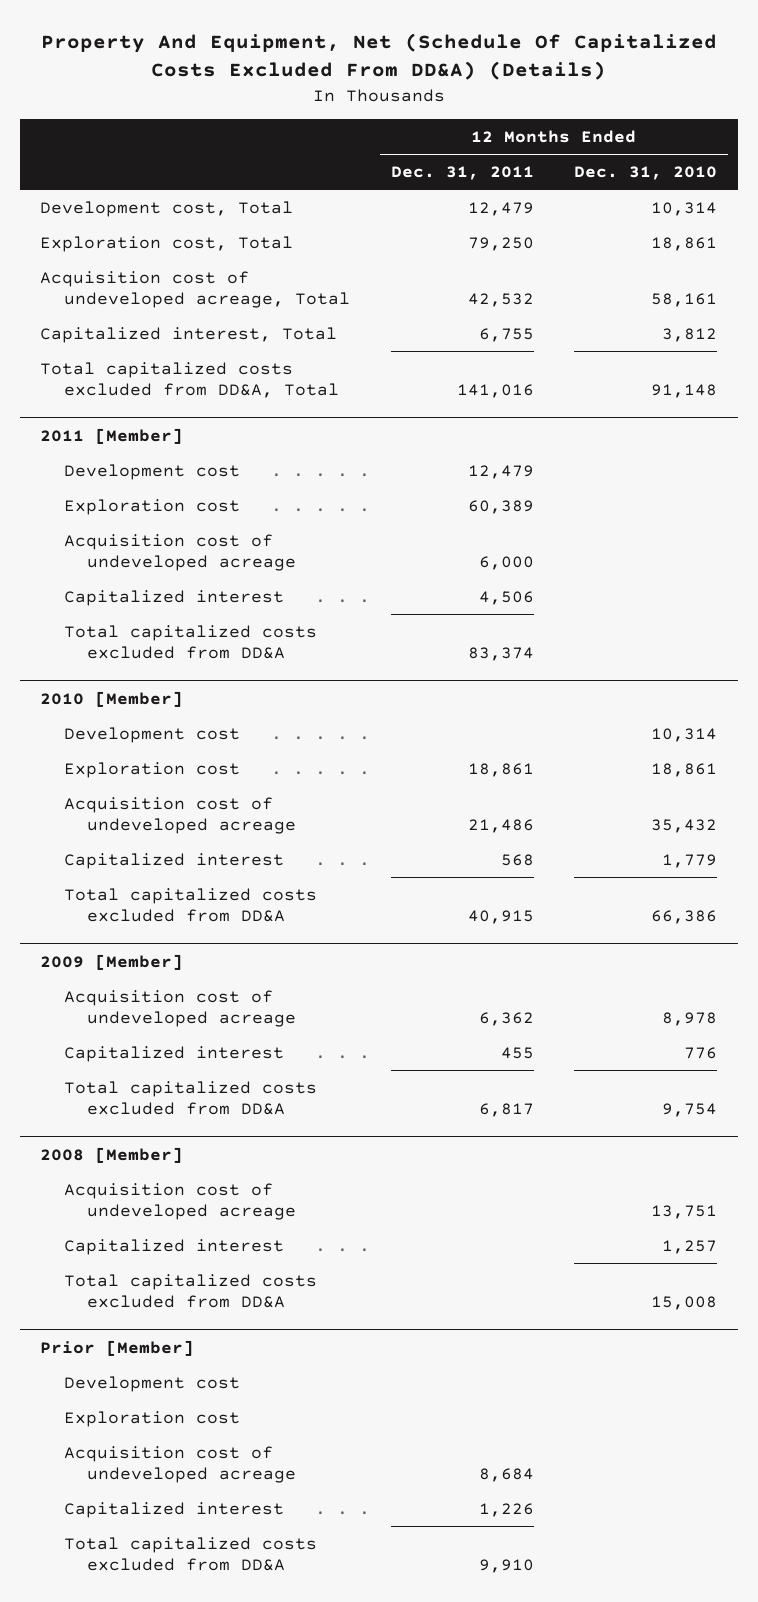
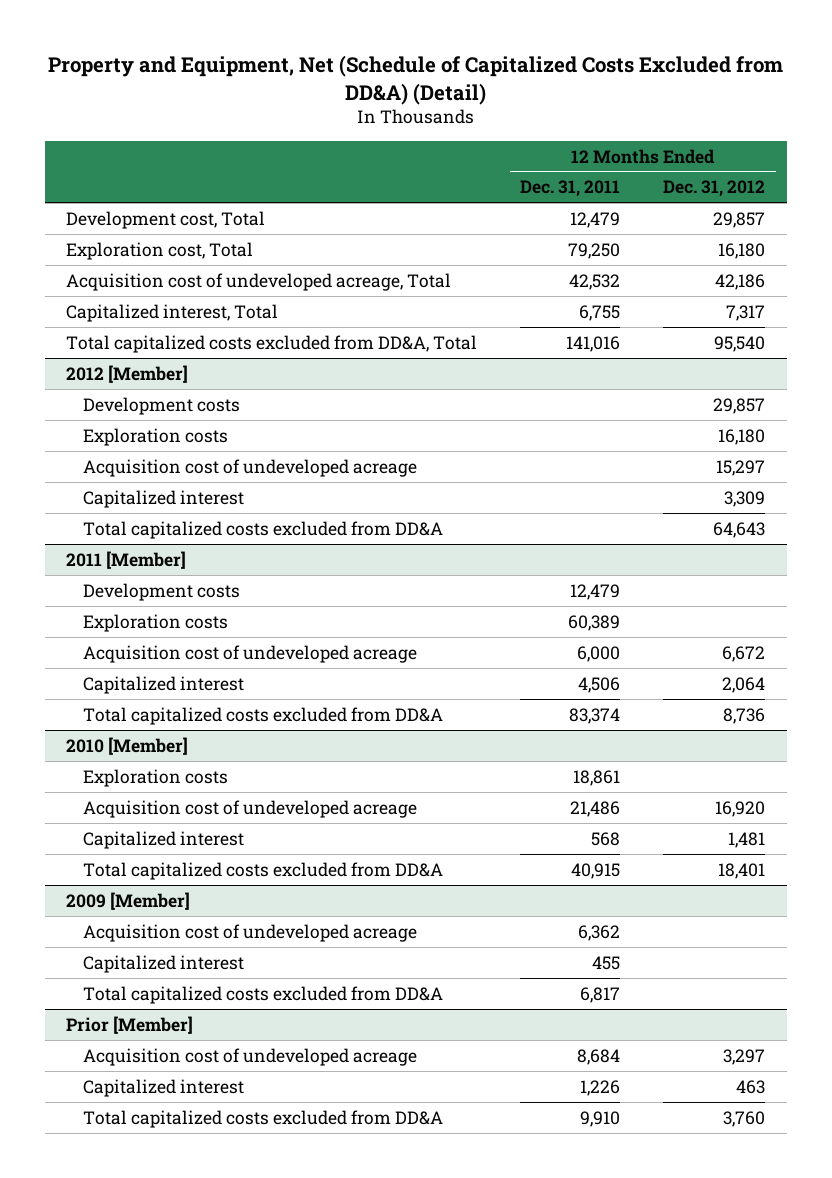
[40,33,717,81] Property And Equipment, Net (Schedule Of Capitalized Costs Excluded From DD&A) (Details) -> [47,55,783,105] Property and Equipment, Net (Schedule of Capitalized Costs Excluded from DD&A) (Detail)
[574,166,718,181] Dec. 31, 2010 -> none
none -> [663,180,766,198] Dec. 31, 2012
none -> [66,364,189,383] 2012 [Member]
none -> [83,396,241,415] Development costs
none -> [83,427,229,446] Exploration costs
none -> [83,458,418,477] Acquisition cost of undeveloped acreage
none -> [83,489,245,508] Capitalized interest
none -> [83,520,444,539] Total capitalized costs excluded from DD&A
[63,463,240,480] Development cost -> [83,582,241,601] Development costs
[63,498,240,515] Exploration cost -> [83,613,229,632] Exploration costs
[63,726,240,743] Development cost -> none
[63,761,240,778] Exploration cost -> [83,768,229,787] Exploration costs
[40,1146,184,1163] 2008 [Member] -> none
[63,1182,297,1221] Acquisition cost of undeveloped acreage -> none
[63,1238,284,1255] Capitalized interest -> none
[63,1273,317,1309] Total capitalized costs excluded from DD&A -> none
[63,1375,240,1392] Development cost -> none
[63,1410,240,1427] Exploration cost -> none

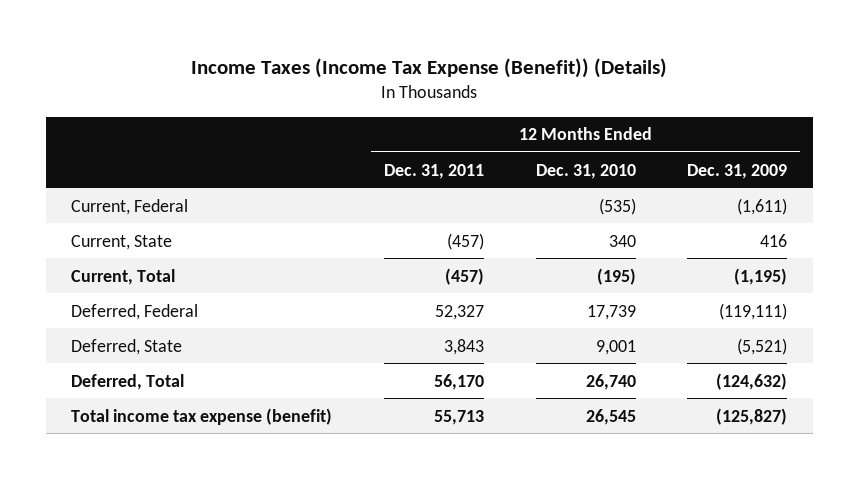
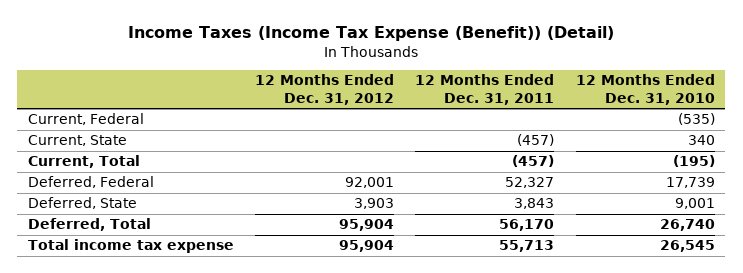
[191,57,668,78] Income Taxes (Income Tax Expense (Benefit)) (Details) -> [128,26,615,42] Income Taxes (Income Tax Expense (Benefit)) (Detail)
[687,163,788,179] Dec. 31, 2009 -> none
none -> [255,74,395,105] 12 Months Ended Dec. 31, 2012
[71,407,333,425] Total income tax expense (benefit) -> [28,239,235,254] Total income tax expense

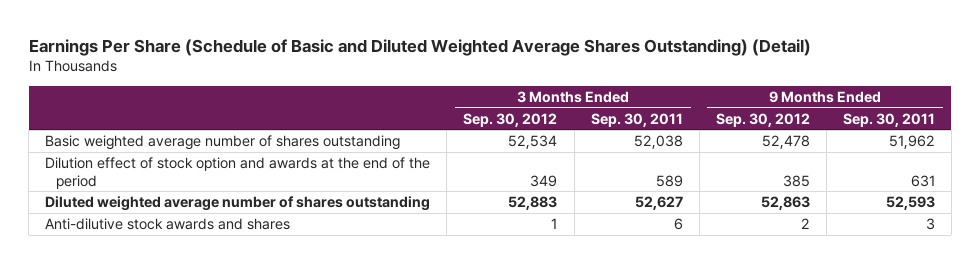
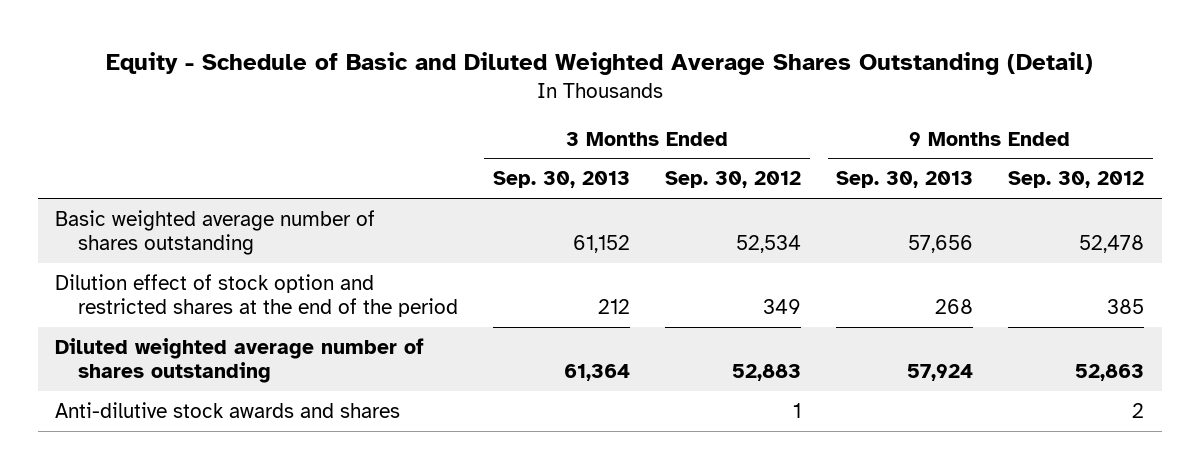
[28,38,811,56] Earnings Per Share (Schedule of Basic and Diluted Weighted Average Shares Outstanding) (Detail) -> [105,52,1093,76] Equity - Schedule of Basic and Diluted Weighted Average Shares Outstanding (Detail)
[590,112,683,127] Sep. 30, 2011 -> none
[842,112,935,127] Sep. 30, 2011 -> none
none -> [493,171,631,189] Sep. 30, 2013
none -> [836,171,974,189] Sep. 30, 2013
[45,156,431,189] Dilution effect of stock option and awards at the end of the period -> [55,273,458,317] Dilution effect of stock option and restricted shares at the end of the period

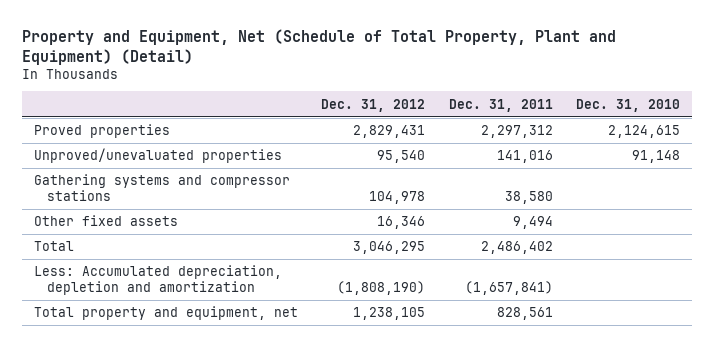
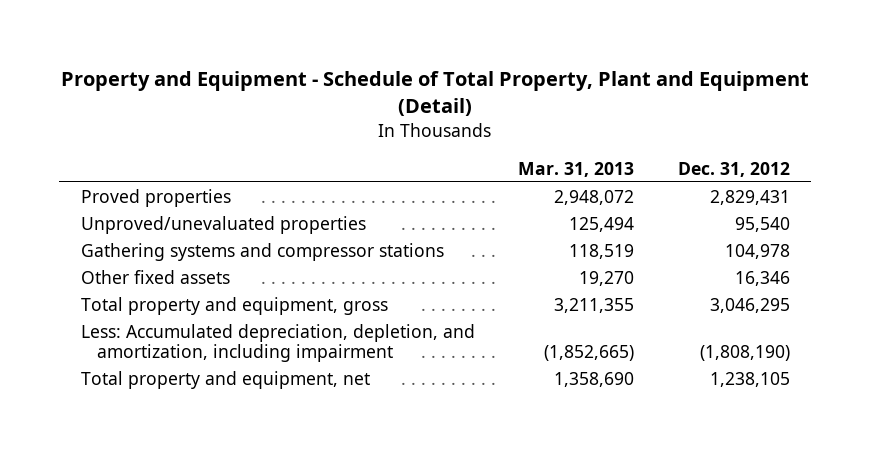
[22,28,617,65] Property and Equipment, Net (Schedule of Total Property, Plant and Equipment) (Detail) -> [61,71,810,117] Property and Equipment - Schedule of Total Property, Plant and Equipment (Detail)
[448,98,553,112] Dec. 31, 2011 -> none
[576,98,681,112] Dec. 31, 2010 -> none
none -> [518,161,635,177] Mar. 31, 2013
[33,241,74,252] Total -> [80,296,388,315] Total property and equipment, gross
[33,265,282,296] Less: Accumulated depreciation, depletion and amortization -> [80,323,475,363] Less: Accumulated depreciation, depletion, and amortization, including impairment

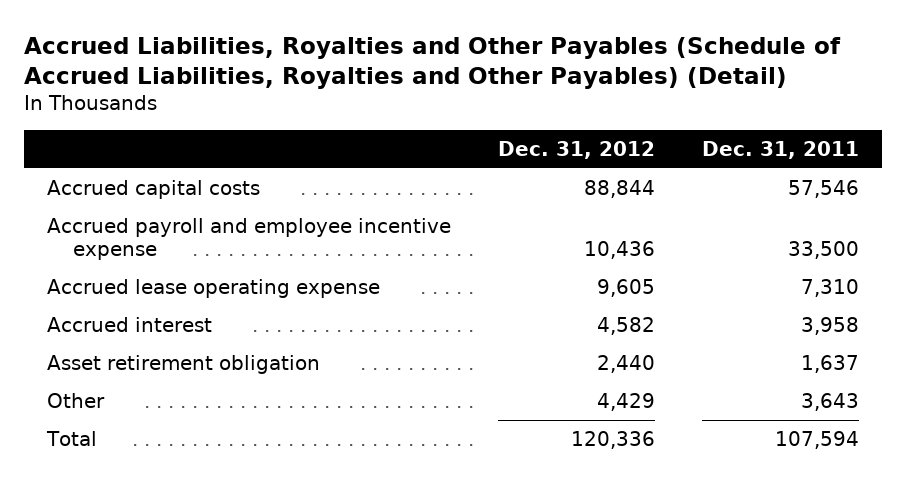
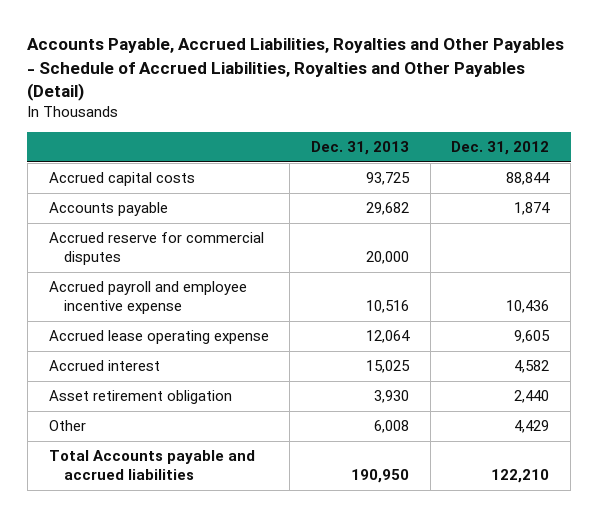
[23,36,841,90] Accrued Liabilities, Royalties and Other Payables (Schedule of Accrued Liabilities, Royalties and Other Payables) (Detail) -> [27,38,565,101] Accounts Payable, Accrued Liabilities, Royalties and Other Payables - Schedule of Accrued Liabilities, Royalties and Other Payables (Detail)
[701,140,859,159] Dec. 31, 2011 -> none
none -> [310,140,409,155] Dec. 31, 2013
none -> [48,202,168,217] Accounts payable
none -> [48,232,264,266] Accrued reserve for commercial disputes
[46,430,98,446] Total -> none
none -> [48,450,255,481] Total Accounts payable and accrued liabilities

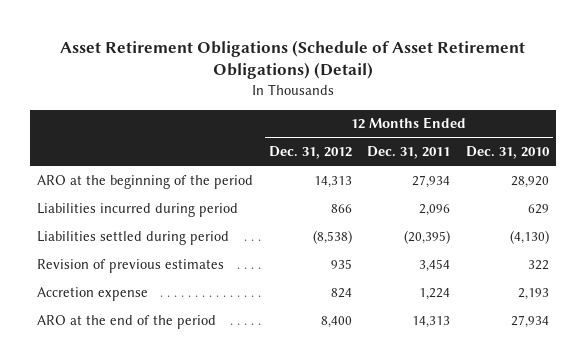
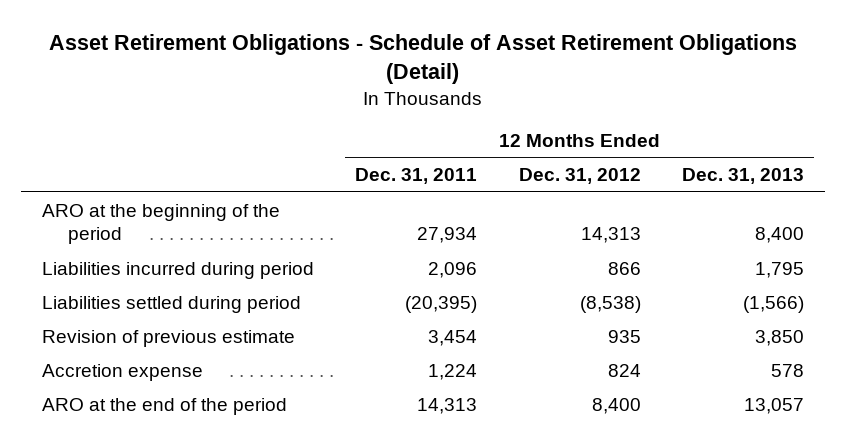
[60,39,526,80] Asset Retirement Obligations (Schedule of Asset Retirement Obligations) (Detail) -> [48,34,797,85] Asset Retirement Obligations - Schedule of Asset Retirement Obligations (Detail)
[465,146,550,160] Dec. 31, 2010 -> none
none -> [681,168,804,185] Dec. 31, 2013
[37,258,225,273] Revision of previous estimates -> [41,329,295,347] Revision of previous estimate

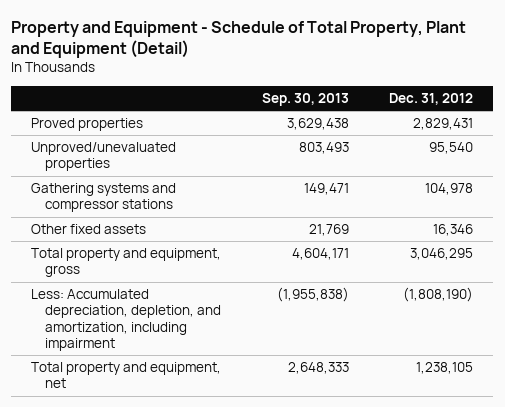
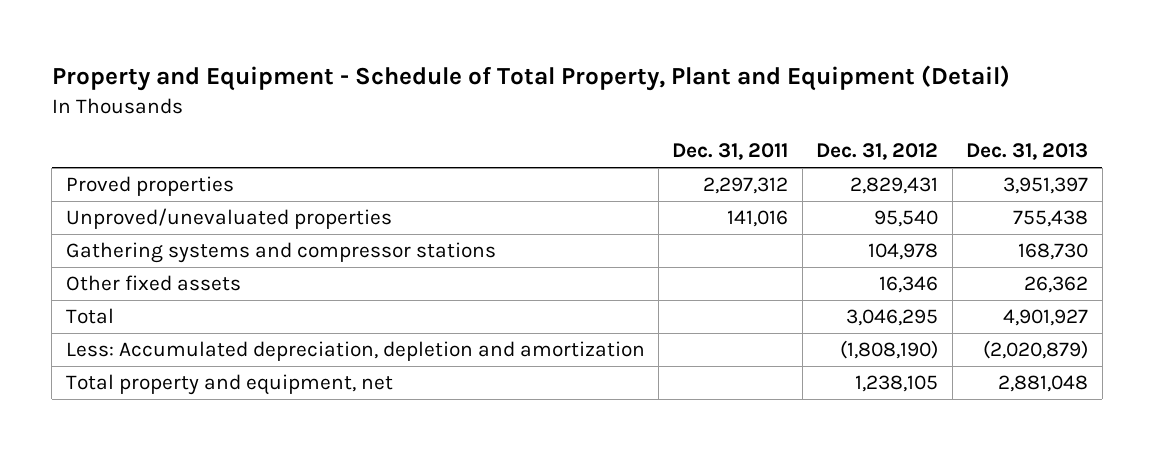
[261,93,349,107] Sep. 30, 2013 -> none
none -> [672,143,789,161] Dec. 31, 2011
none -> [966,143,1089,161] Dec. 31, 2013
[31,248,222,278] Total property and equipment, gross -> [65,308,114,325] Total
[31,289,222,352] Less: Accumulated depreciation, depletion, and amortization, including impairment -> [65,341,645,362] Less: Accumulated depreciation, depletion and amortization

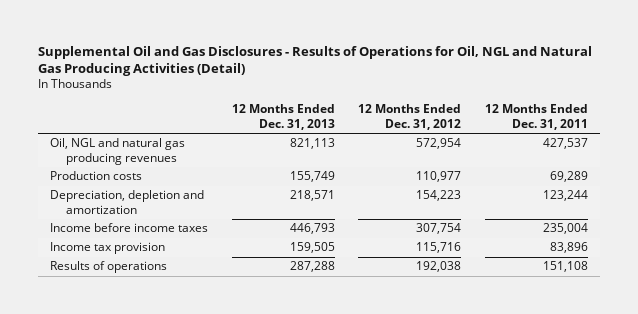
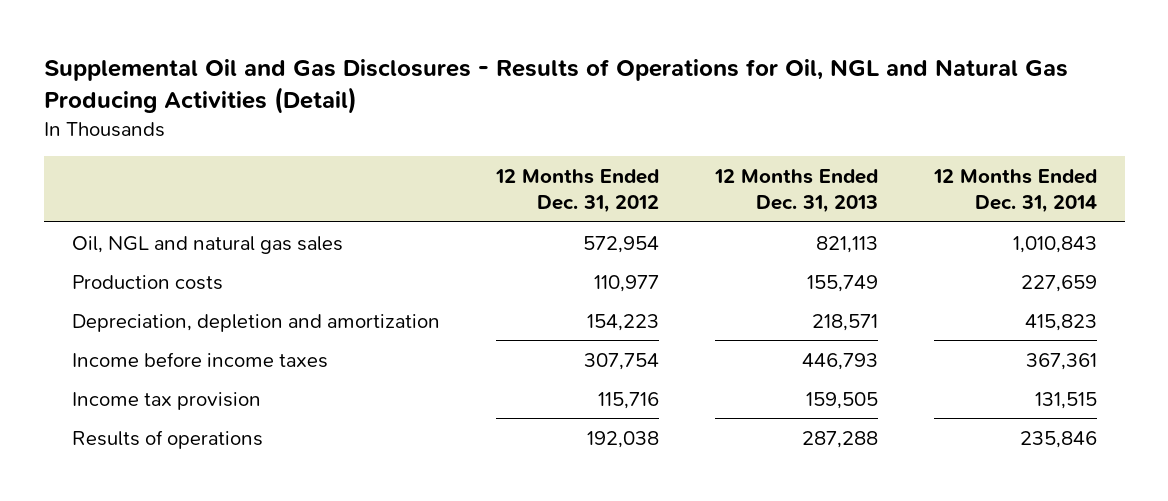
[484,104,588,130] 12 Months Ended Dec. 31, 2011 -> none
none -> [932,169,1097,214] 12 Months Ended Dec. 31, 2014
[49,138,185,165] Oil, NGL and natural gas producing revenues -> [71,235,343,254] Oil, NGL and natural gas sales

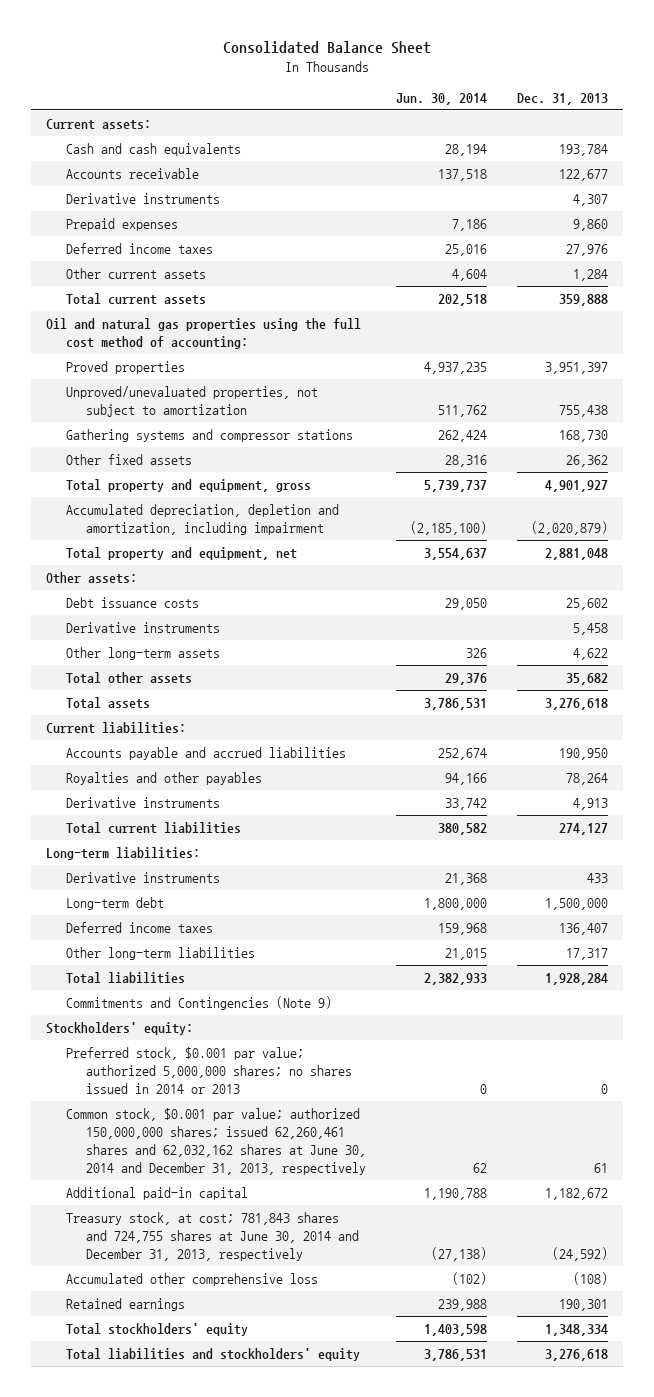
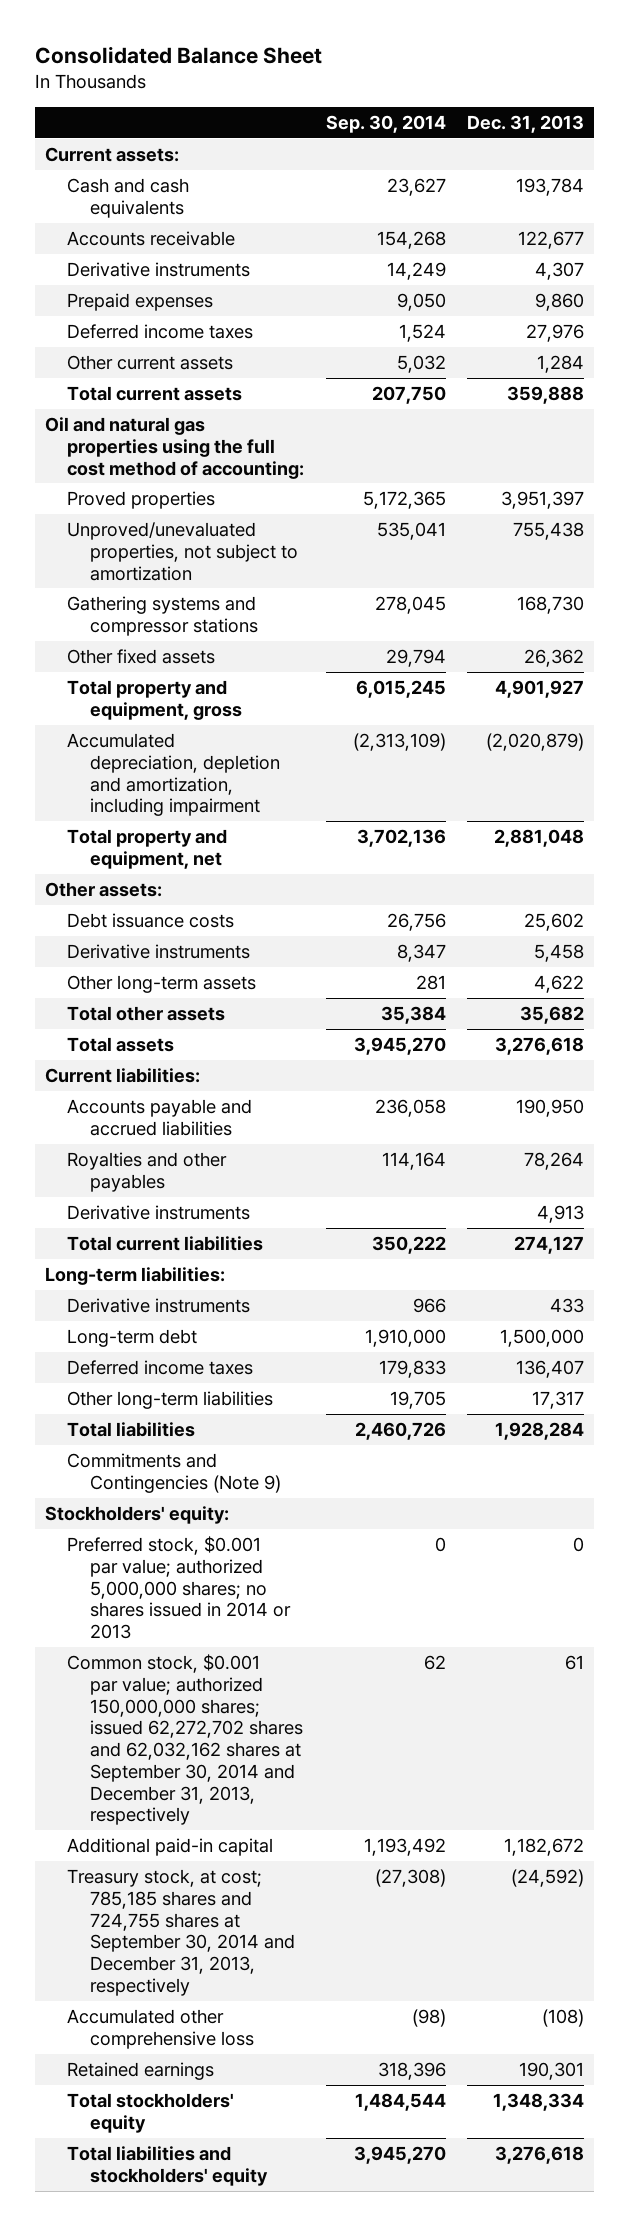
[395,92,487,105] Jun. 30, 2014 -> none
none -> [325,114,446,133] Sep. 30, 2014
[65,1107,366,1176] Common stock, $0.001 par value; authorized 150,000,000 shares; issued 62,260,461 shares and 62,032,162 shares at June 30, 2014 and December 31, 2013, respectively -> [67,1654,303,1826] Common stock, $0.001 par value; authorized 150,000,000 shares; issued 62,272,702 shares and 62,032,162 shares at September 30, 2014 and December 31, 2013, respectively
[65,1211,359,1262] Treasury stock, at cost; 781,843 shares and 724,755 shares at June 30, 2014 and December 31, 2013, respectively -> [67,1869,295,1996] Treasury stock, at cost; 785,185 shares and 724,755 shares at September 30, 2014 and December 31, 2013, respectively

